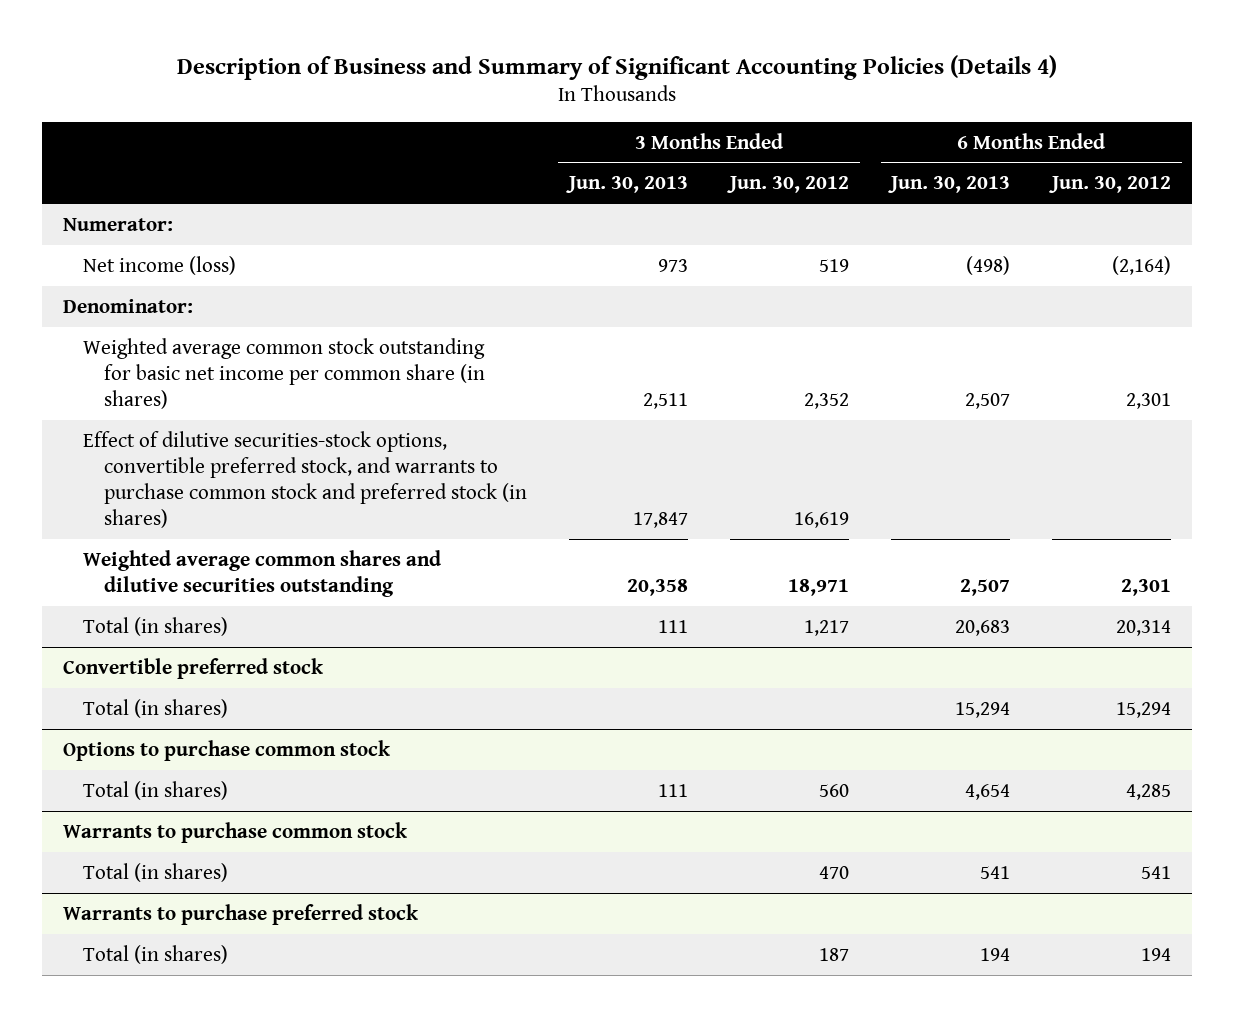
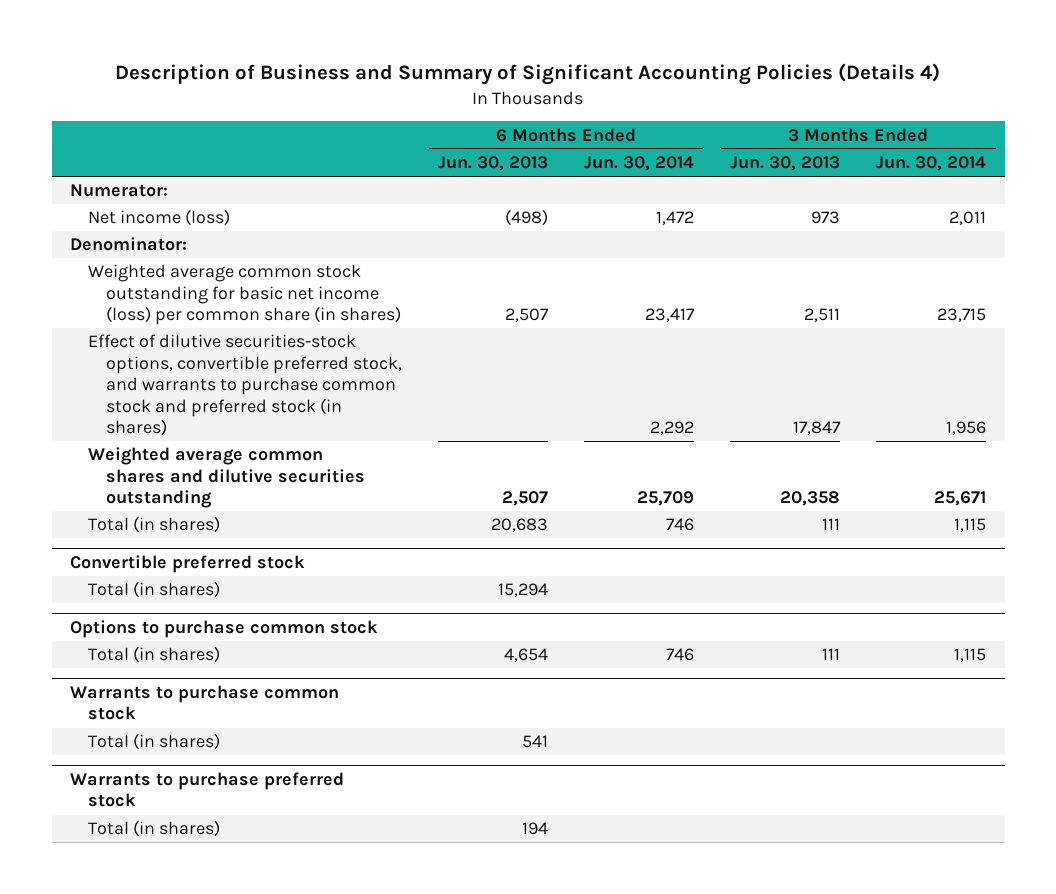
[727,176,850,194] Jun. 30, 2012 -> none
[1049,176,1172,194] Jun. 30, 2012 -> none
none -> [584,156,695,172] Jun. 30, 2014
none -> [876,156,987,172] Jun. 30, 2014
[83,337,486,409] Weighted average common stock outstanding for basic net income per common share (in shares) -> [87,264,401,326] Weighted average common stock outstanding for basic net income (loss) per common share (in shares)

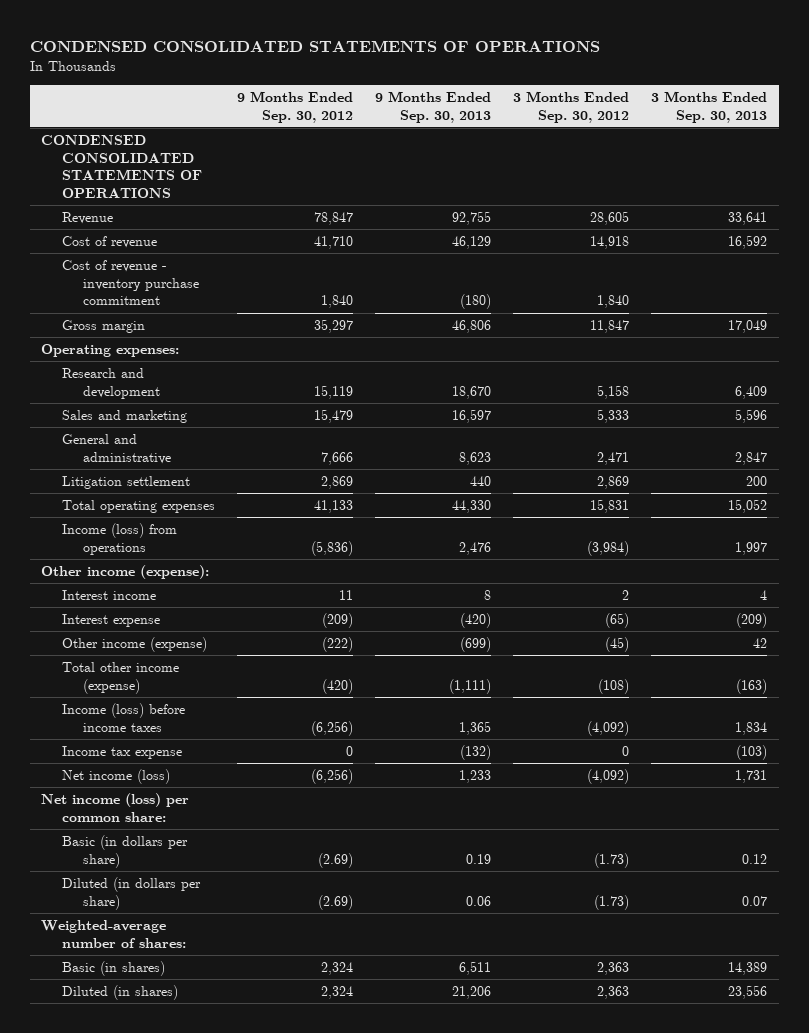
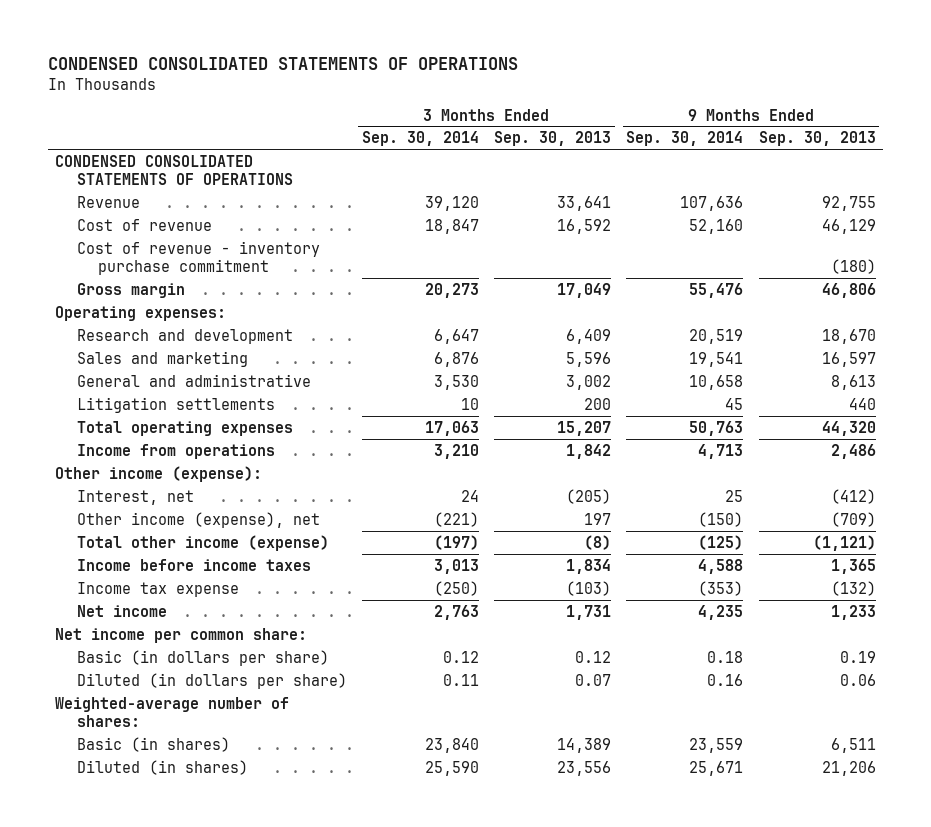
[237,91,354,123] 9 Months Ended Sep. 30, 2012 -> none
[513,91,630,123] 3 Months Ended Sep. 30, 2012 -> none
none -> [361,131,479,147] Sep. 30, 2014
none -> [626,131,744,147] Sep. 30, 2014
[459,451,492,465] 8,623 -> [830,374,876,390] 8,613
[735,451,768,465] 2,847 -> [566,374,612,390] 3,002
[62,475,191,489] Litigation settlement -> [76,396,275,413] Litigation settlements
[452,499,492,513] 44,330 -> [821,420,876,436] 44,320
[728,498,768,513] 15,052 -> [557,420,612,436] 15,207
[62,522,178,555] Income (loss) from operations -> [76,443,275,459] Income from operations
[459,541,492,555] 2,476 -> [830,443,876,459] 2,486
[735,541,768,555] 1,997 -> [566,443,612,459] 1,842
[62,589,157,600] Interest income -> none
[62,613,161,627] Interest expense -> none
none -> [76,489,194,505] Interest, net
[62,636,208,652] Other income (expense) -> [76,511,320,528] Other income (expense), net
[460,636,492,652] (699) -> [830,511,876,527] (709)
[753,637,768,648] 42 -> [584,512,612,525] 197
[449,678,492,694] (1,111) -> [812,534,876,551] (1,121)
[736,678,768,694] (163) -> [584,534,612,550] (8)
[62,702,186,732] Income (loss) before income taxes -> [76,558,311,571] Income before income taxes
[62,768,171,784] Net income (loss) -> [76,604,167,617] Net income
[41,792,190,822] Net income (loss) per common share: -> [55,627,308,643] Net income per common share:

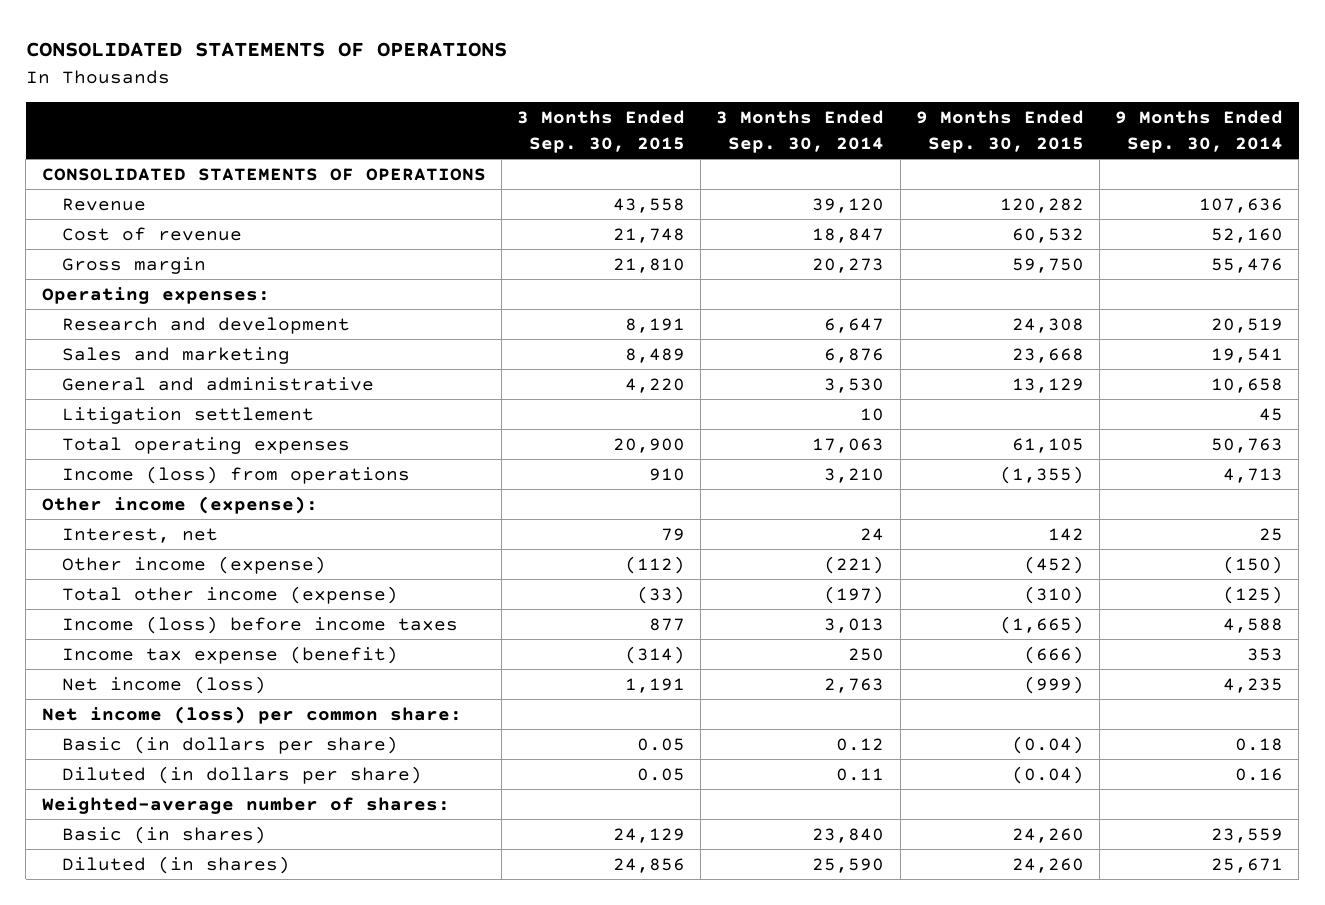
[47,57,518,71] CONDENSED CONSOLIDATED STATEMENTS OF OPERATIONS -> [25,42,507,58] CONSOLIDATED STATEMENTS OF OPERATIONS
[494,131,612,147] Sep. 30, 2013 -> none
[758,131,876,147] Sep. 30, 2013 -> none
none -> [517,110,686,153] 3 Months Ended Sep. 30, 2015
none -> [915,110,1084,153] 9 Months Ended Sep. 30, 2015
[55,154,293,185] CONDENSED CONSOLIDATED STATEMENTS OF OPERATIONS -> [41,167,486,181] CONSOLIDATED STATEMENTS OF OPERATIONS
[76,240,320,275] Cost of revenue - inventory purchase commitment -> none
[76,396,275,413] Litigation settlements -> [62,406,315,424] Litigation settlement
[76,443,275,459] Income from operations -> [62,465,411,484] Income (loss) from operations
[76,511,320,528] Other income (expense), net -> [62,555,327,574] Other income (expense)
[76,558,311,571] Income before income taxes -> [62,615,459,634] Income (loss) before income taxes
[76,581,239,597] Income tax expense -> [62,645,399,664] Income tax expense (benefit)
[433,580,479,596] (250) -> [848,647,885,661] 250
[698,580,744,596] (353) -> [1247,647,1284,661] 353
[76,604,167,617] Net income -> [62,675,267,694] Net income (loss)
[55,627,308,643] Net income per common share: -> [41,705,462,724] Net income (loss) per common share:

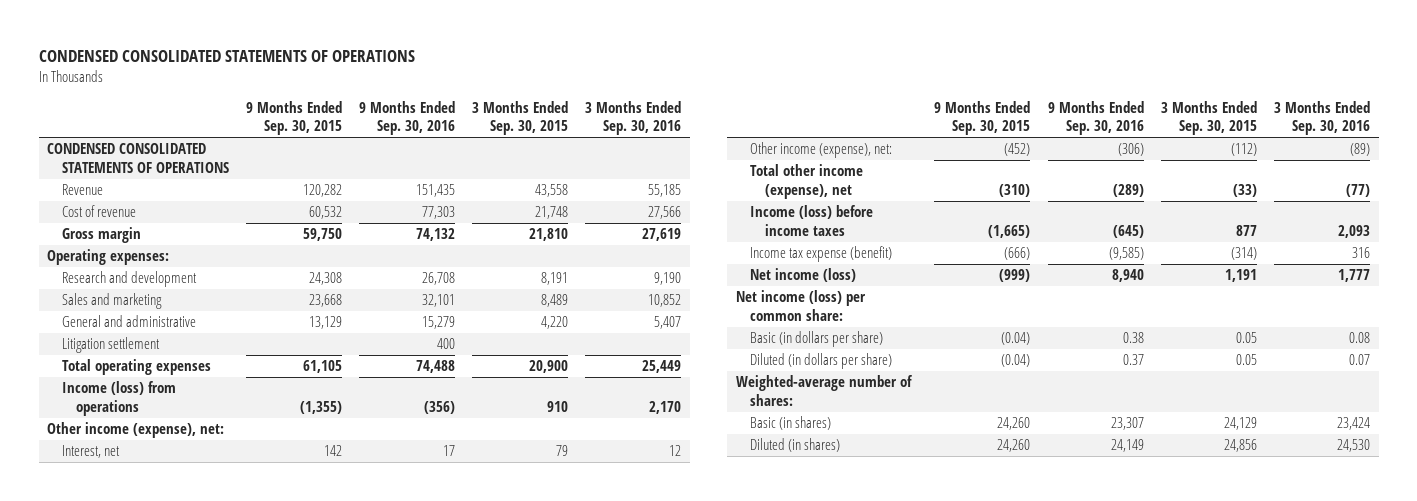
[25,42,507,58] CONSOLIDATED STATEMENTS OF OPERATIONS -> [38,49,415,62] CONDENSED CONSOLIDATED STATEMENTS OF OPERATIONS
[716,110,885,153] 3 Months Ended Sep. 30, 2014 -> none
[1115,110,1284,153] 9 Months Ended Sep. 30, 2014 -> none
none -> [359,100,456,136] 9 Months Ended Sep. 30, 2016
none -> [585,100,682,136] 3 Months Ended Sep. 30, 2016
[41,167,486,181] CONSOLIDATED STATEMENTS OF OPERATIONS -> [47,143,229,173] CONDENSED CONSOLIDATED STATEMENTS OF OPERATIONS
[41,495,318,514] Other income (expense): -> [47,422,225,439] Other income (expense), net:
[62,555,327,574] Other income (expense) -> [750,142,893,159] Other income (expense), net:
[62,585,399,604] Total other income (expense) -> [750,164,864,199] Total other income (expense), net

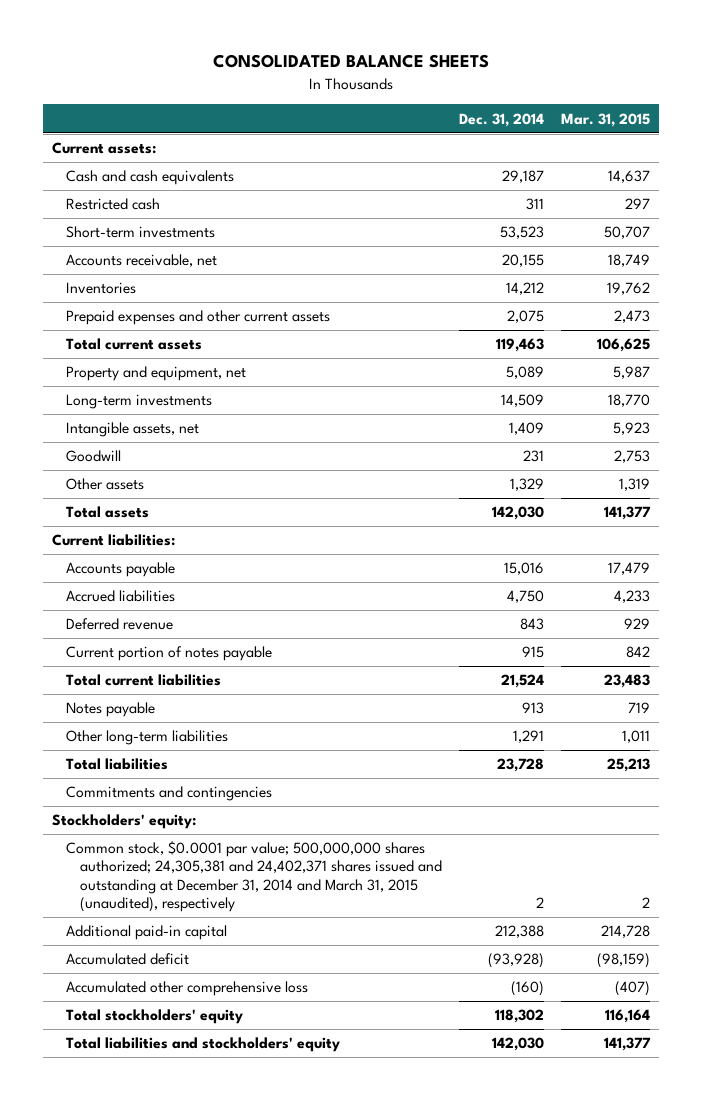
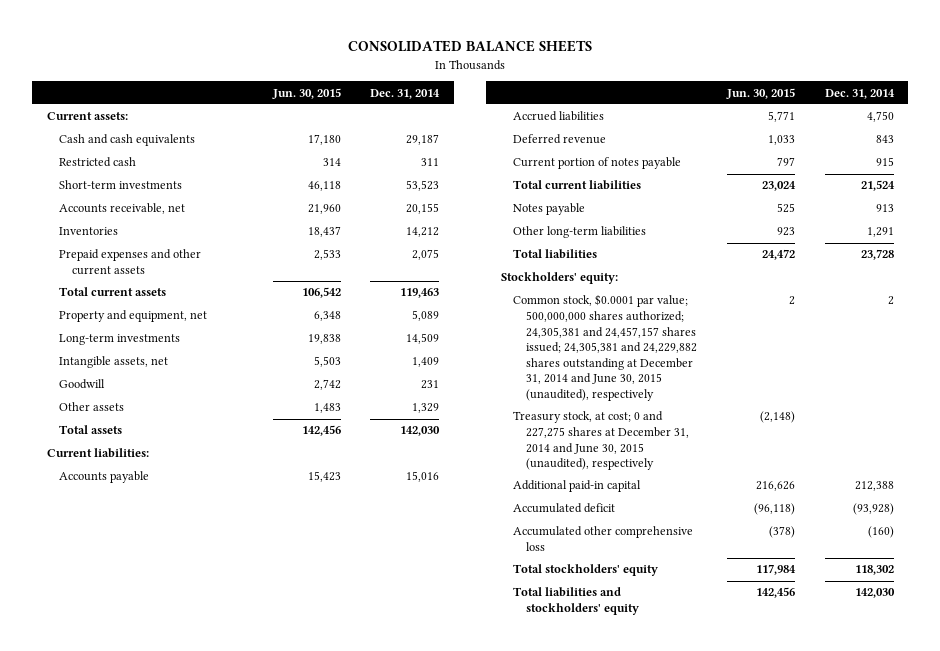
[561,112,651,127] Mar. 31, 2015 -> none
none -> [271,87,341,99] Jun. 30, 2015
[65,786,272,802] Commitments and contingencies -> none
[65,841,443,912] Common stock, $0.0001 par value; 500,000,000 shares authorized; 24,305,381 and 24,402,371 shares issued and outstanding at December 31, 2014 and March 31, 2015 (unaudited), respectively -> [513,294,698,402] Common stock, $0.0001 par value; 500,000,000 shares authorized; 24,305,381 and 24,457,157 shares issued; 24,305,381 and 24,229,882 shares outstanding at December 31, 2014 and June 30, 2015 (unaudited), respectively
none -> [513,411,690,471] Treasury stock, at cost; 0 and 227,275 shares at December 31, 2014 and June 30, 2015 (unaudited), respectively

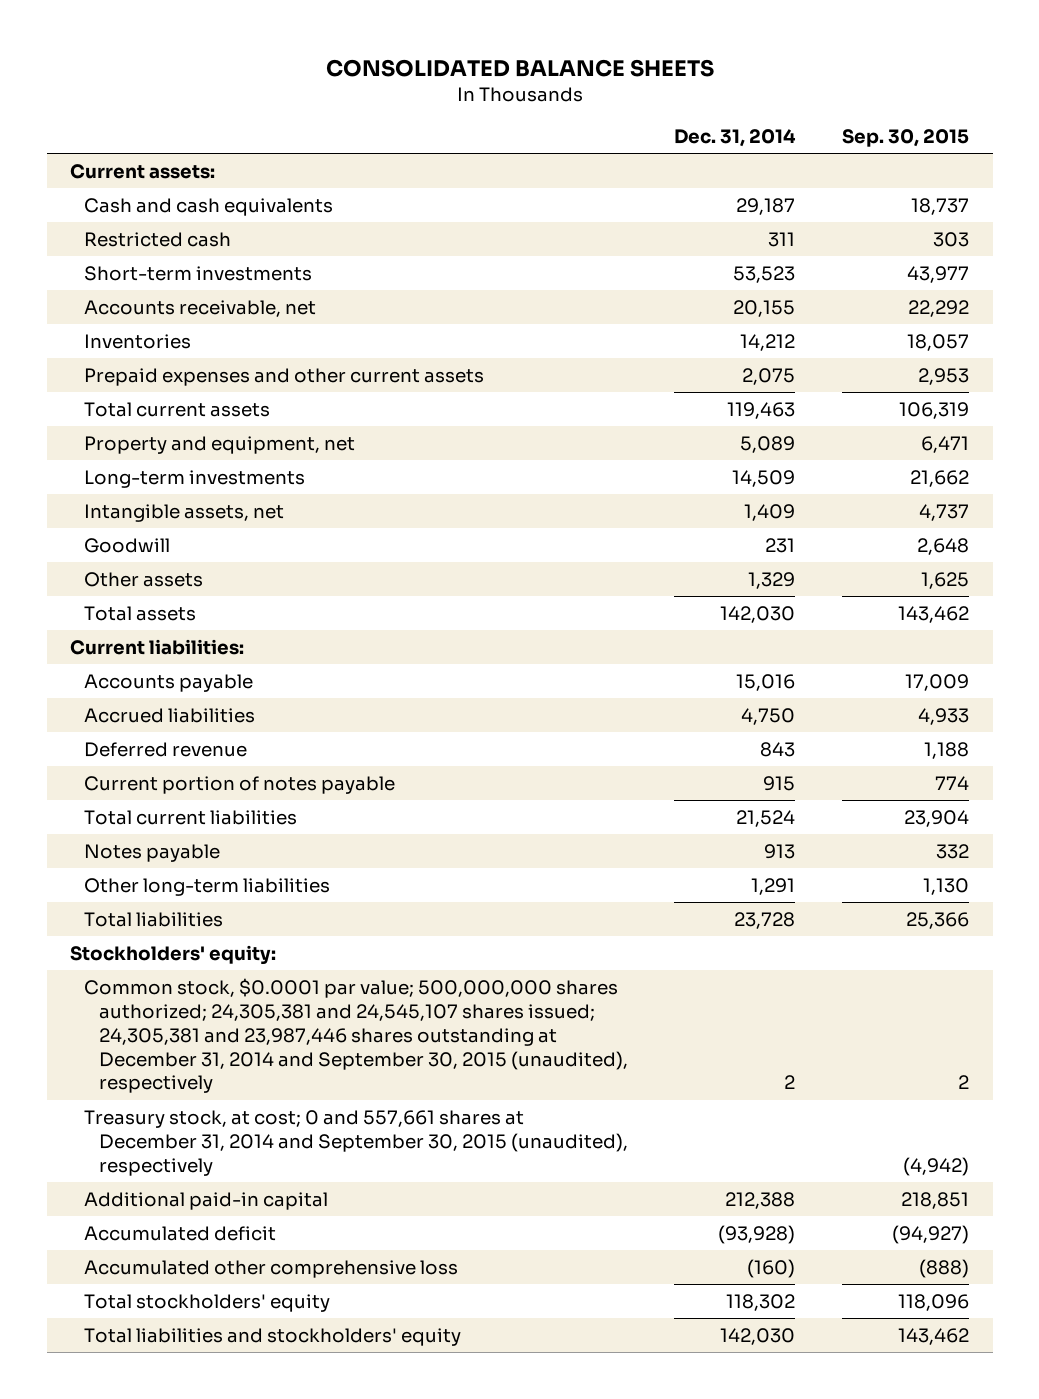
[271,87,341,99] Jun. 30, 2015 -> none
none -> [842,129,970,148] Sep. 30, 2015
[513,294,698,402] Common stock, $0.0001 par value; 500,000,000 shares authorized; 24,305,381 and 24,457,157 shares issued; 24,305,381 and 24,229,882 shares outstanding at December 31, 2014 and June 30, 2015 (unaudited), respectively -> [84,977,628,1094] Common stock, $0.0001 par value; 500,000,000 shares authorized; 24,305,381 and 24,545,107 shares issued; 24,305,381 and 23,987,446 shares outstanding at December 31, 2014 and September 30, 2015 (unaudited), respectively
[513,411,690,471] Treasury stock, at cost; 0 and 227,275 shares at December 31, 2014 and June 30, 2015 (unaudited), respectively -> [84,1109,628,1176] Treasury stock, at cost; 0 and 557,661 shares at December 31, 2014 and September 30, 2015 (unaudited), respectively

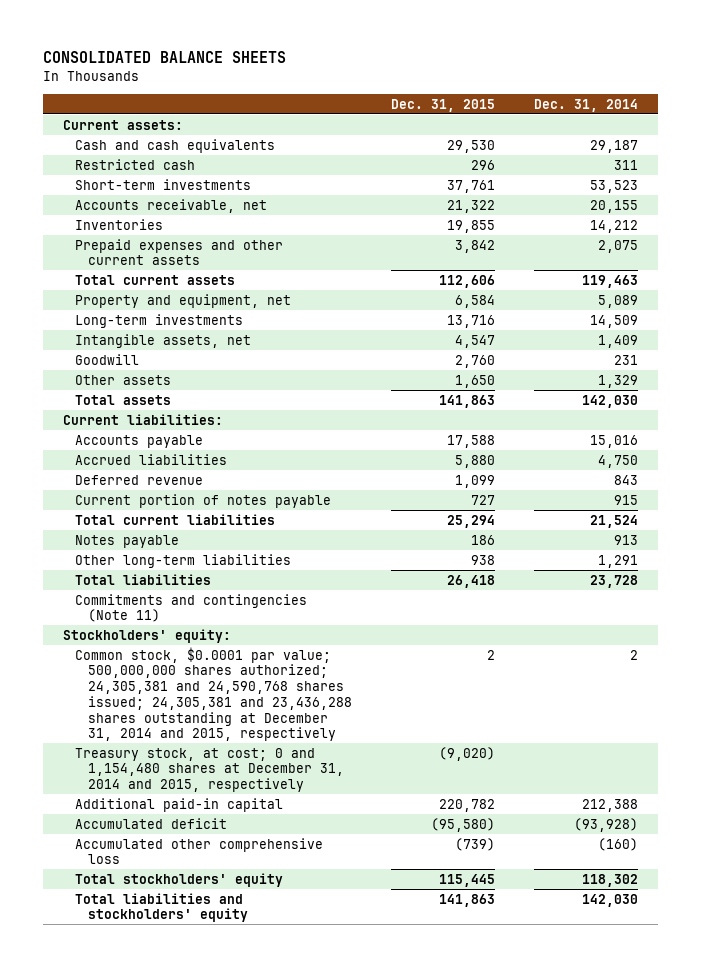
[842,129,970,148] Sep. 30, 2015 -> none
none -> [390,98,495,112] Dec. 31, 2015
none -> [75,593,308,623] Commitments and contingencies (Note 11)
[84,977,628,1094] Common stock, $0.0001 par value; 500,000,000 shares authorized; 24,305,381 and 24,545,107 shares issued; 24,305,381 and 23,987,446 shares outstanding at December 31, 2014 and September 30, 2015 (unaudited), respectively -> [75,646,352,742] Common stock, $0.0001 par value; 500,000,000 shares authorized; 24,305,381 and 24,590,768 shares issued; 24,305,381 and 23,436,288 shares outstanding at December 31, 2014 and 2015, respectively
[84,1109,628,1176] Treasury stock, at cost; 0 and 557,661 shares at December 31, 2014 and September 30, 2015 (unaudited), respectively -> [75,747,344,793] Treasury stock, at cost; 0 and 1,154,480 shares at December 31, 2014 and 2015, respectively

